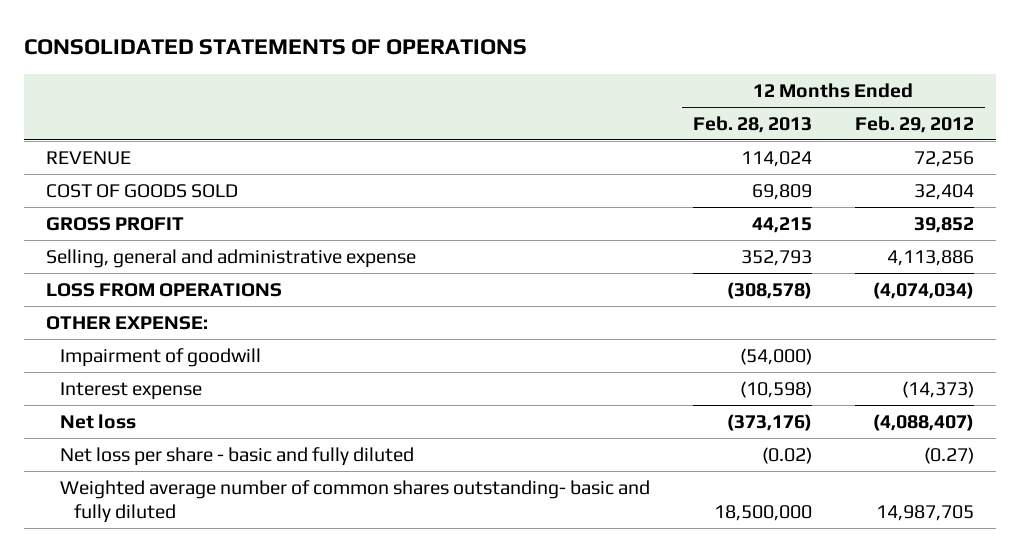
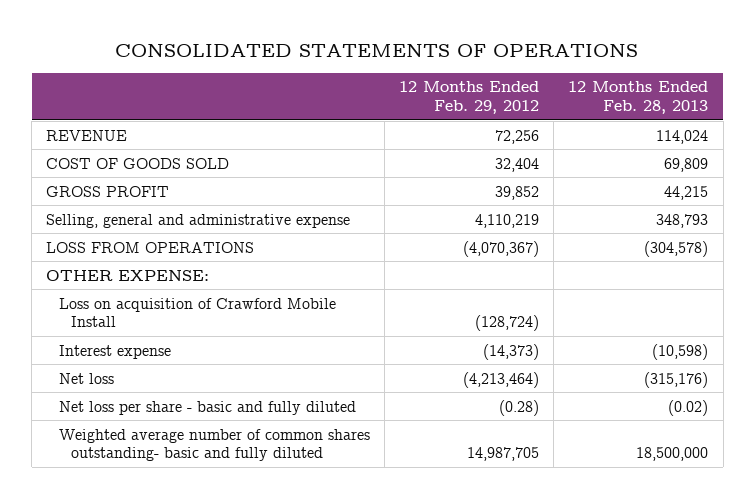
[740,249,812,266] 352,793 -> [656,213,709,228] 348,793
[887,249,975,266] 4,113,886 -> [474,213,539,228] 4,110,219
[726,281,812,299] (308,578) -> [644,240,709,257] (304,578)
[873,281,975,299] (4,074,034) -> [462,240,539,257] (4,070,367)
[59,347,261,367] Impairment of goodwill -> none
none -> [58,297,336,328] Loss on acquisition of Crawford Mobile Install
[726,413,812,431] (373,176) -> [644,371,709,388] (315,176)
[873,413,975,431] (4,088,407) -> [462,371,539,388] (4,213,464)
[924,446,975,464] (0.27) -> [498,399,539,416] (0.28)

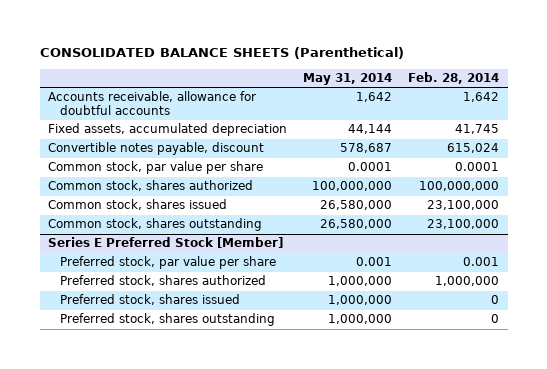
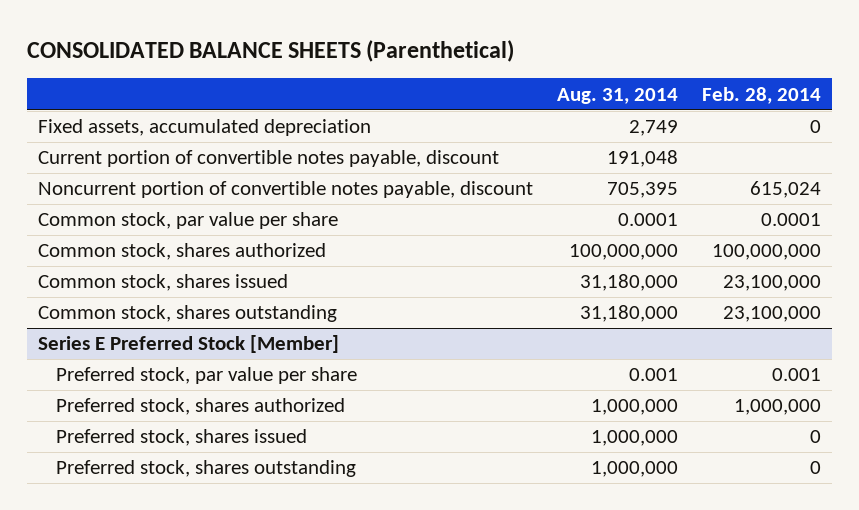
[303,73,393,86] May 31, 2014 -> none
none -> [557,87,679,104] Aug. 31, 2014
[47,91,256,116] Accounts receivable, allowance for doubtful accounts -> none
[455,124,500,135] 41,745 -> [809,120,821,134] 0
none -> [38,150,500,168] Current portion of convertible notes payable, discount
[47,142,264,156] Convertible notes payable, discount -> [38,181,534,199] Noncurrent portion of convertible notes payable, discount

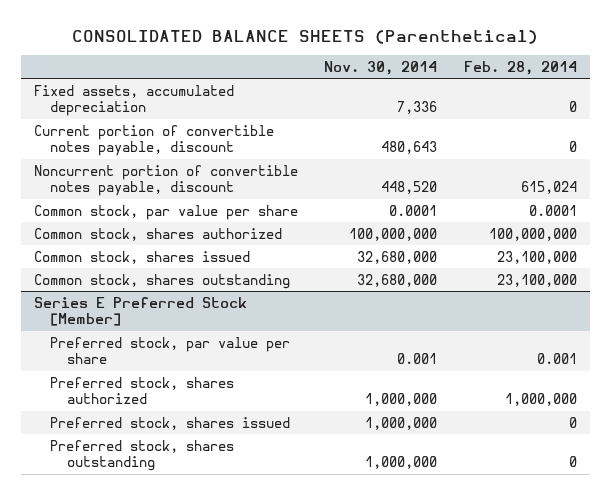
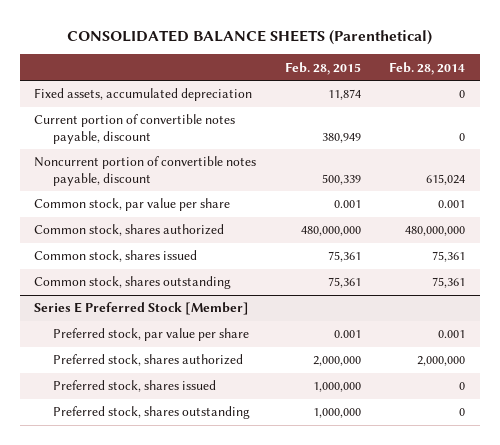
[324,60,438,75] Nov. 30, 2014 -> none
none -> [284,61,361,75] Feb. 28, 2015
[528,204,577,216] 0.0001 -> [438,200,466,209] 0.001
[488,227,577,241] 100,000,000 -> [405,226,466,237] 480,000,000
[496,250,577,264] 23,100,000 -> [432,251,466,263] 75,361
[496,273,577,287] 23,100,000 -> [432,277,466,289] 75,361
[504,393,577,407] 1,000,000 -> [417,356,466,367] 2,000,000

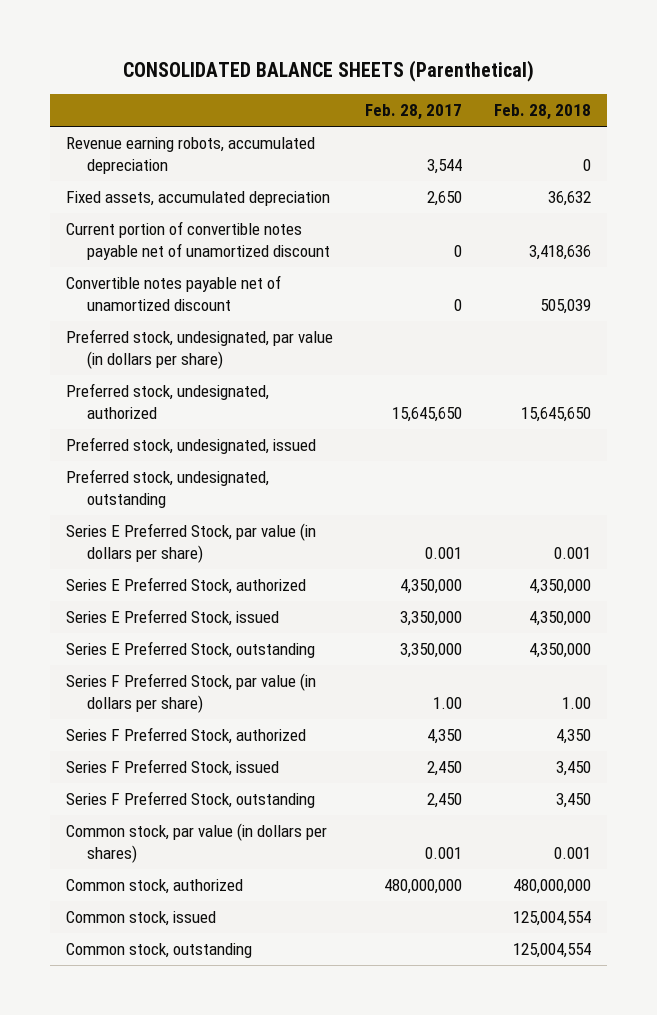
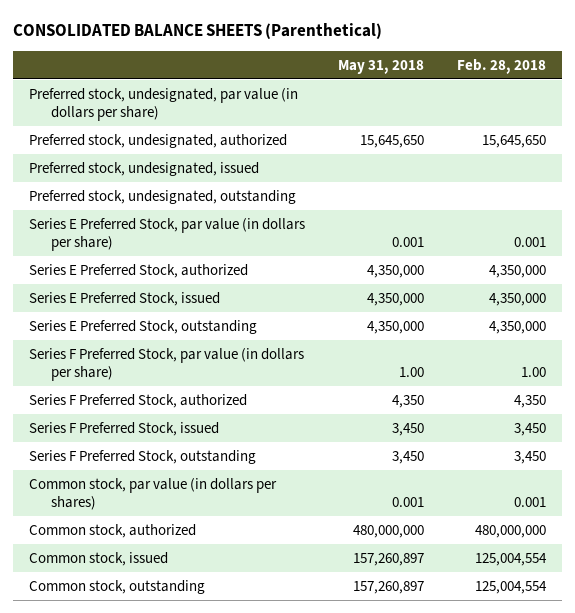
[365,104,463,121] Feb. 28, 2017 -> none
none -> [338,59,425,74] May 31, 2018
[66,137,316,175] Revenue earning robots, accumulated depreciation -> none
[66,191,331,207] Fixed assets, accumulated depreciation -> none
[66,221,330,261] Current portion of convertible notes payable net of unamortized discount -> none
[66,275,282,312] Convertible notes payable net of unamortized discount -> none

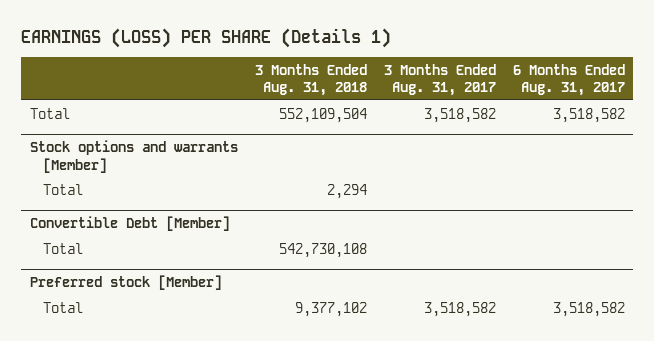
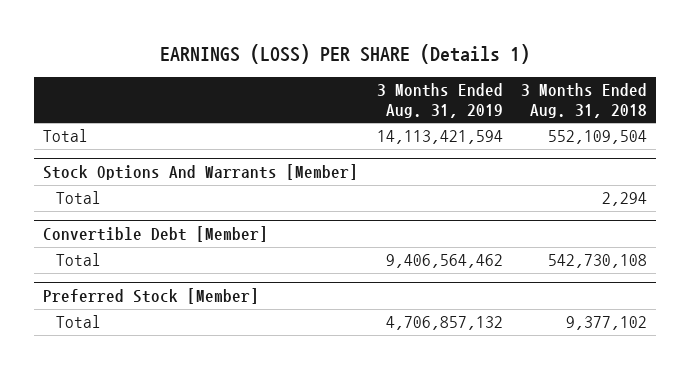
[383,63,496,97] 3 Months Ended Aug. 31, 2017 -> none
[512,63,625,97] 6 Months Ended Aug. 31, 2017 -> none
none -> [376,83,503,118] 3 Months Ended Aug. 31, 2019
[29,140,238,173] Stock options and warrants [Member] -> [43,164,359,181] Stock Options And Warrants [Member]
[29,275,222,291] Preferred stock [Member] -> [43,288,260,305] Preferred Stock [Member]

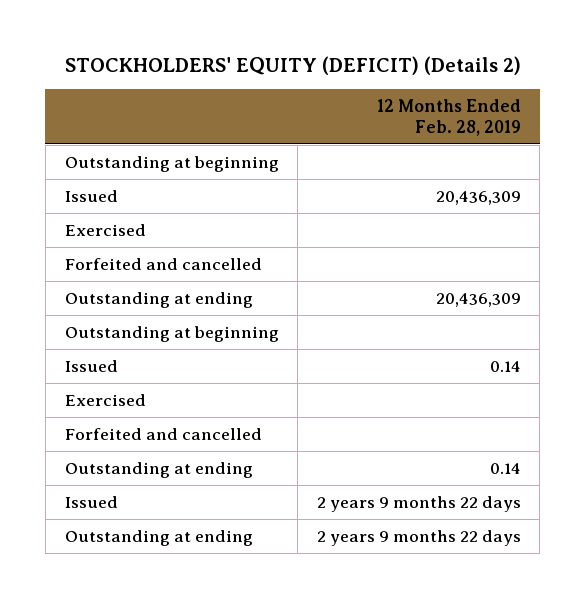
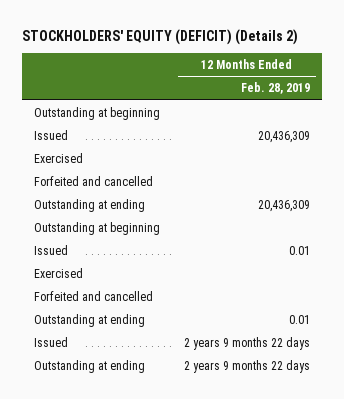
[489,360,521,372] 0.14 -> [288,245,310,255] 0.01
[489,462,521,474] 0.14 -> [288,314,310,324] 0.01

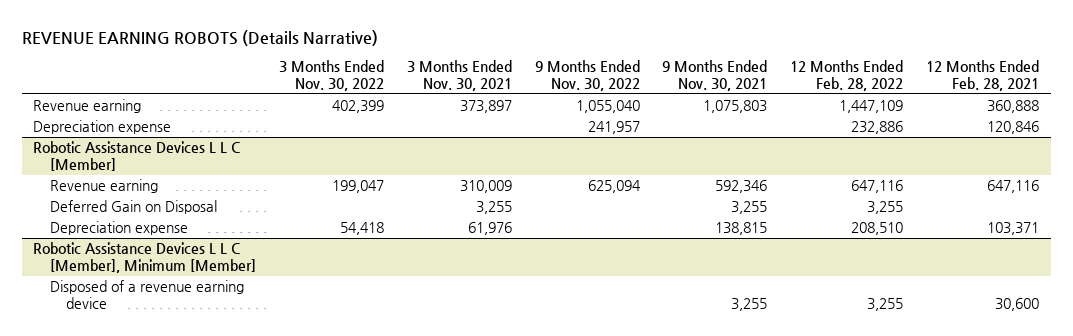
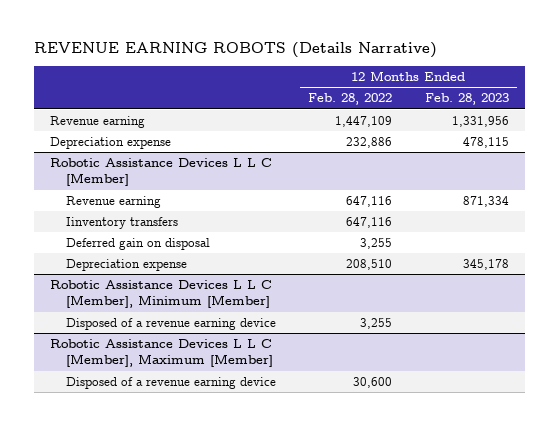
[278,60,384,91] 3 Months Ended Nov. 30, 2022 -> none
[406,60,512,91] 3 Months Ended Nov. 30, 2021 -> none
[534,60,640,91] 9 Months Ended Nov. 30, 2022 -> none
[662,60,768,91] 9 Months Ended Nov. 30, 2021 -> none
[926,60,1040,91] 12 Months Ended Feb. 28, 2021 -> none
none -> [424,93,509,106] Feb. 28, 2023
none -> [65,217,178,230] Iinventory transfers
[49,200,217,215] Deferred Gain on Disposal -> [65,238,210,251] Deferred gain on disposal
none -> [49,339,273,368] Robotic Assistance Devices L L C [Member], Maximum [Member]
none -> [65,377,276,390] Disposed of a revenue earning device

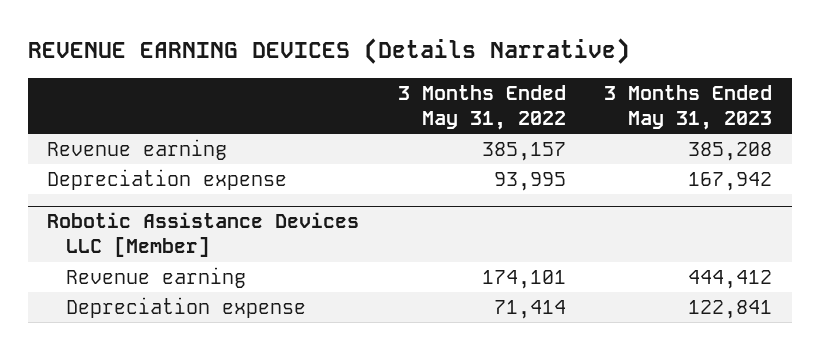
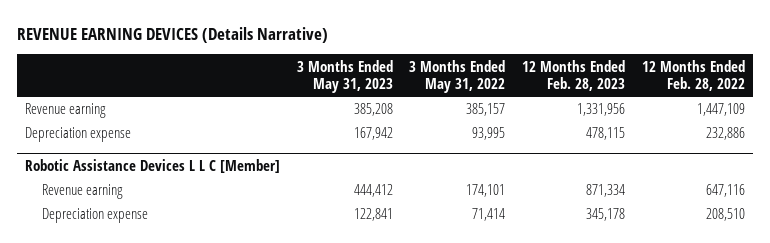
none -> [522,59,626,92] 12 Months Ended Feb. 28, 2023
none -> [641,59,745,92] 12 Months Ended Feb. 28, 2022
[47,212,360,258] Robotic Assistance Devices LLC [Member] -> [24,159,280,174] Robotic Assistance Devices L L C [Member]

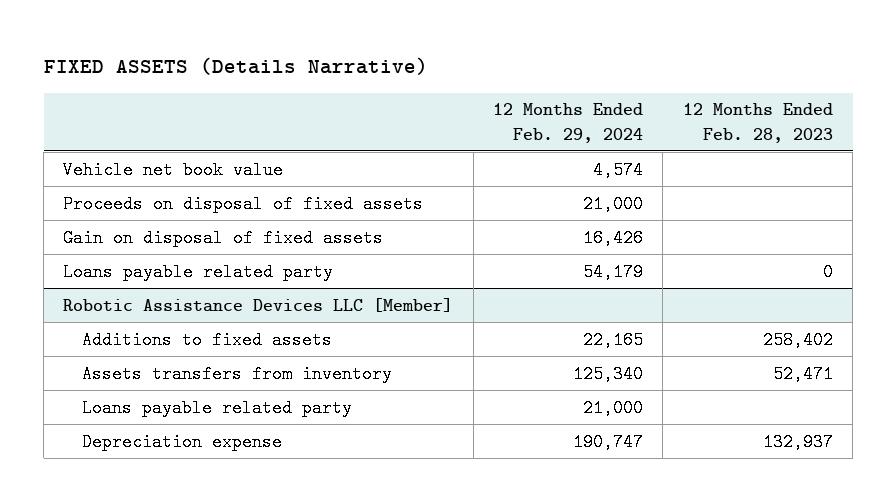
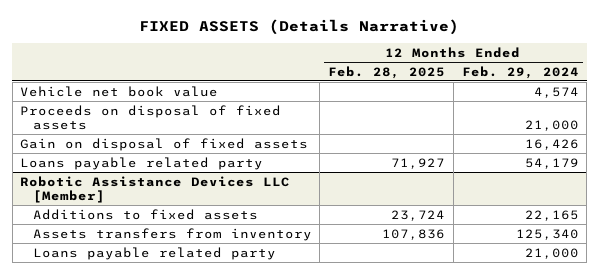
[682,103,833,143] 12 Months Ended Feb. 28, 2023 -> none
none -> [328,65,446,79] Feb. 28, 2025
[81,432,282,451] Depreciation expense -> none

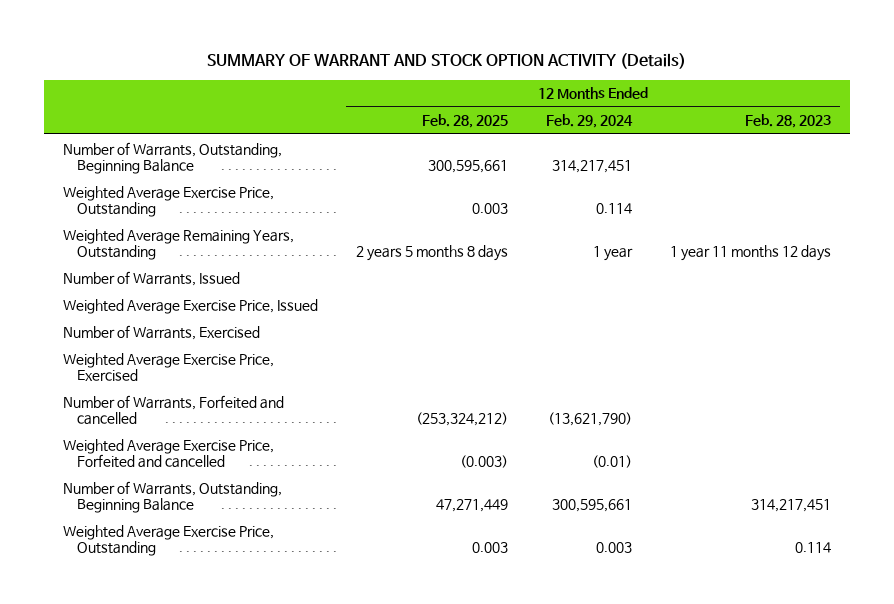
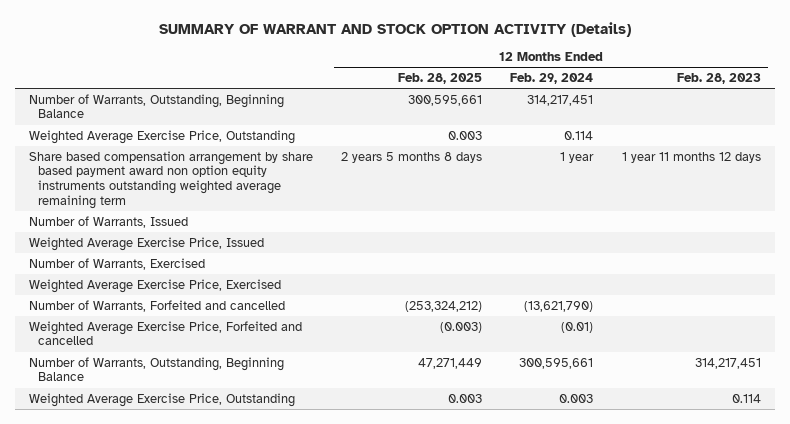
[62,228,294,260] Weighted Average Remaining Years, Outstanding -> [28,150,313,209] Share based compensation arrangement by share based payment award non option equity instruments outstanding weighted average remaining term

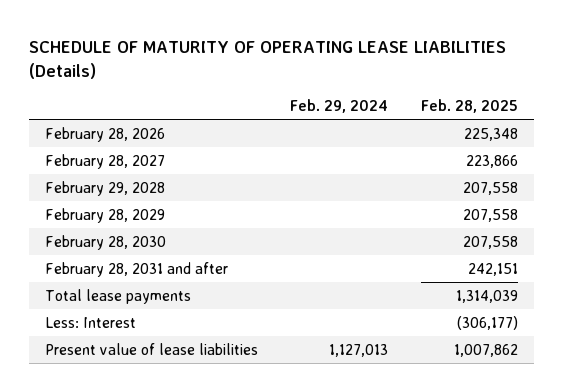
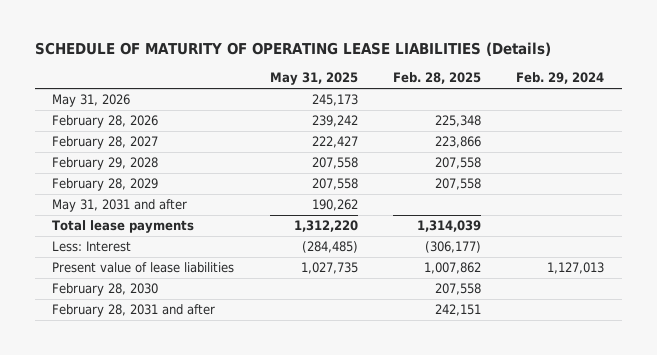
none -> [269,72,358,86] May 31, 2025
none -> [52,94,131,108] May 31, 2026
none -> [52,199,188,213] May 31, 2031 and after
[45,234,167,250] February 28, 2030 -> [52,283,159,297] February 28, 2030
[45,261,229,277] February 28, 2031 and after -> [52,304,216,318] February 28, 2031 and after

